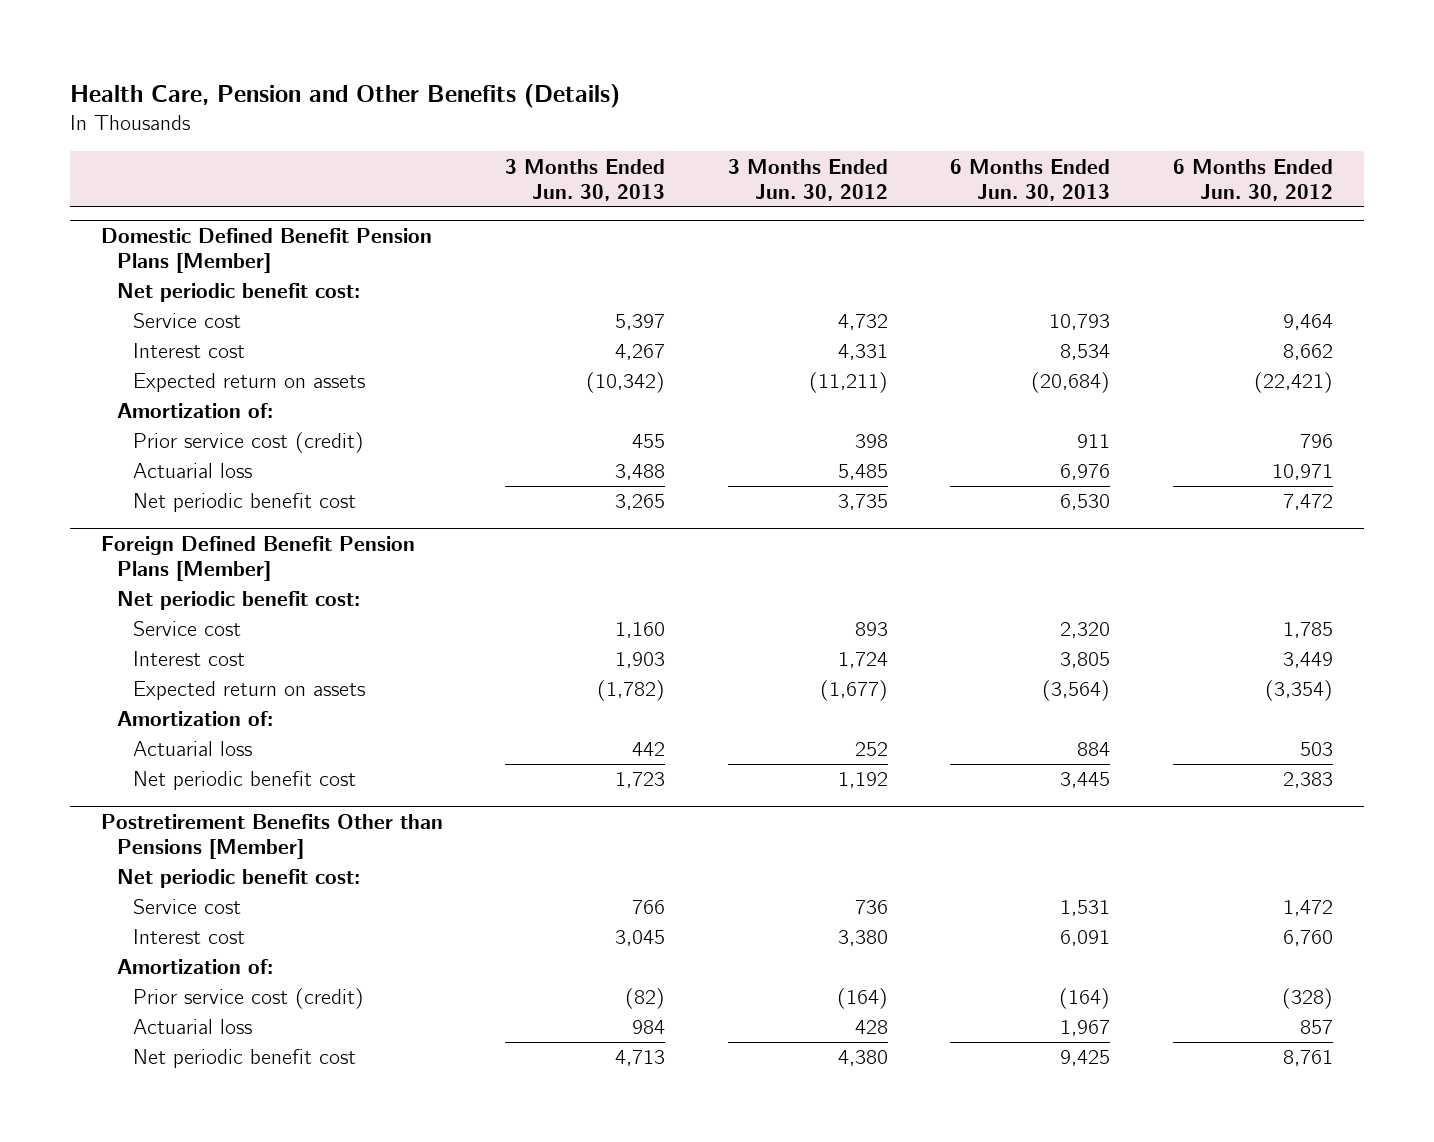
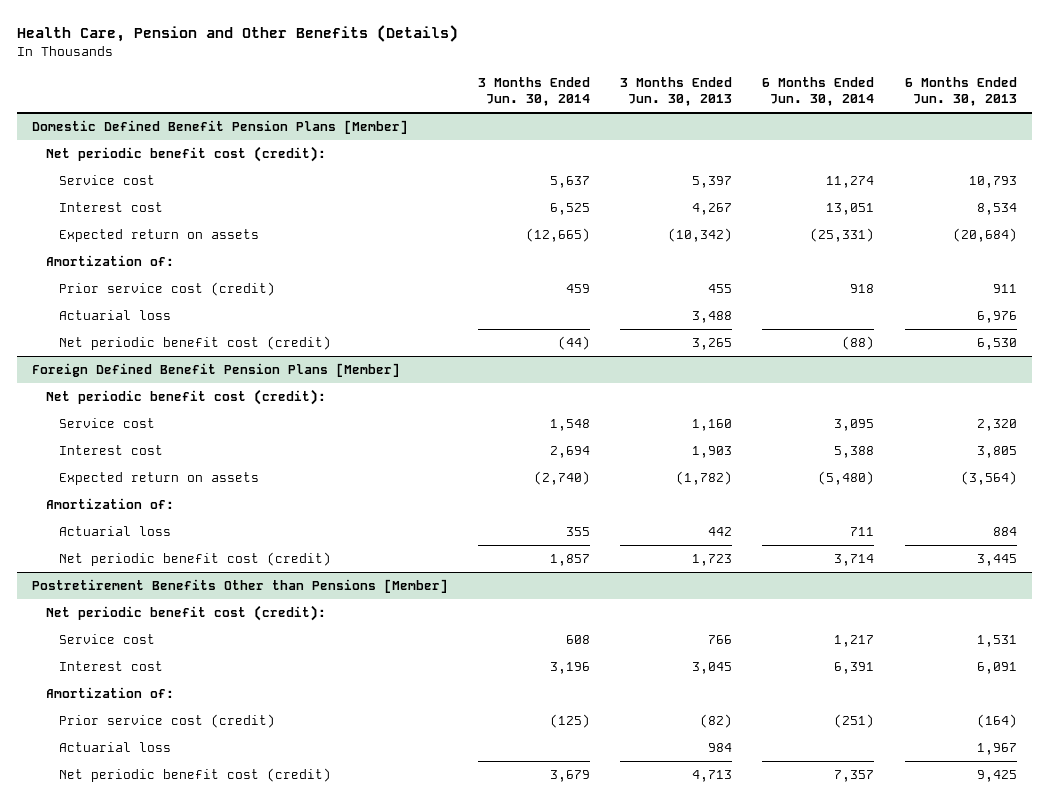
[727,158,888,201] 3 Months Ended Jun. 30, 2012 -> none
[1172,158,1333,201] 6 Months Ended Jun. 30, 2012 -> none
none -> [478,76,591,107] 3 Months Ended Jun. 30, 2014
none -> [762,76,875,107] 6 Months Ended Jun. 30, 2014
[117,283,361,303] Net periodic benefit cost: -> [45,146,326,163] Net periodic benefit cost (credit):
[133,493,357,513] Net periodic benefit cost -> [59,336,332,351] Net periodic benefit cost (credit)
[117,591,361,611] Net periodic benefit cost: -> [45,389,326,406] Net periodic benefit cost (credit):
[133,771,357,791] Net periodic benefit cost -> [59,552,332,567] Net periodic benefit cost (credit)
[117,869,361,889] Net periodic benefit cost: -> [45,605,326,622] Net periodic benefit cost (credit):
[133,1049,357,1069] Net periodic benefit cost -> [59,768,332,783] Net periodic benefit cost (credit)

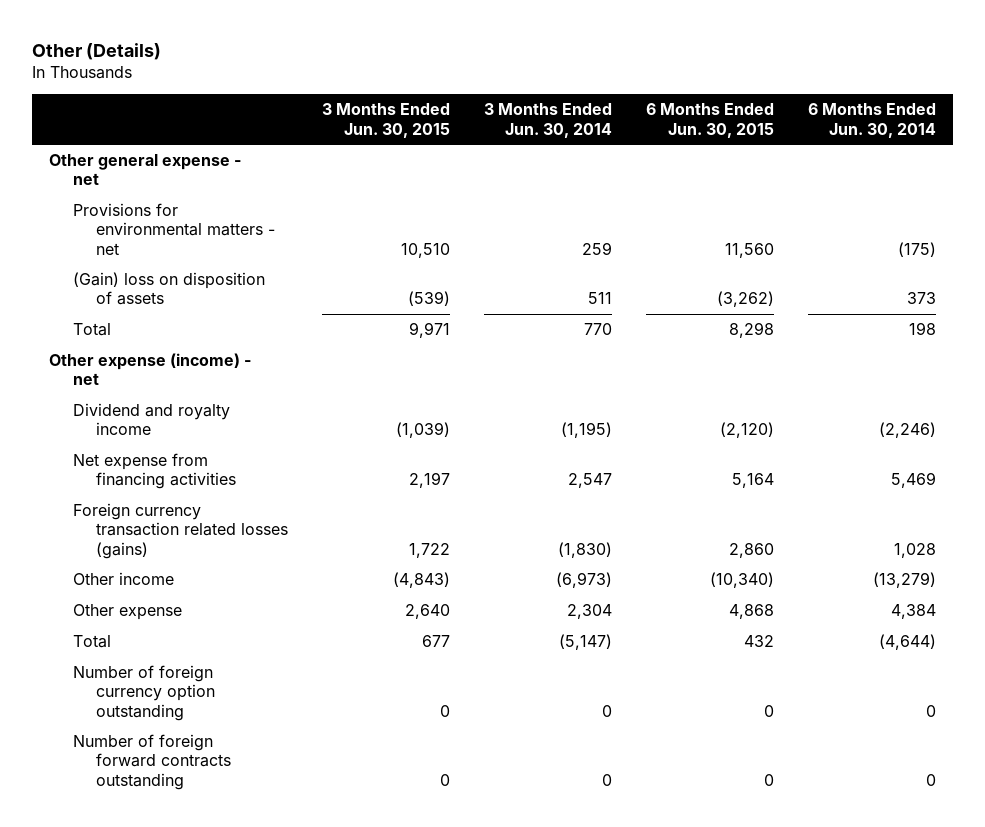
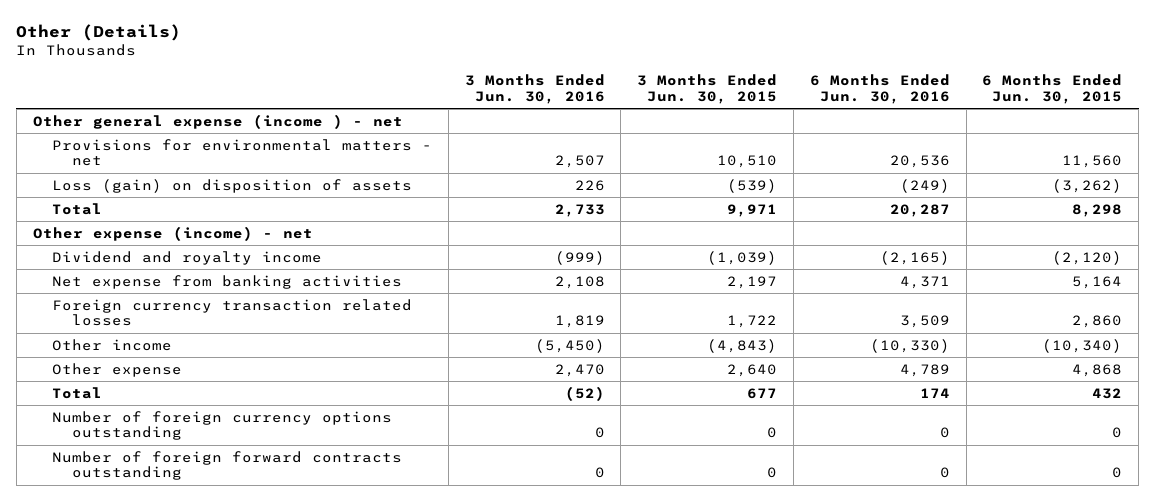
[483,103,612,138] 3 Months Ended Jun. 30, 2014 -> none
[807,103,936,138] 6 Months Ended Jun. 30, 2014 -> none
none -> [464,74,605,104] 3 Months Ended Jun. 30, 2016
none -> [809,74,950,104] 6 Months Ended Jun. 30, 2016
[49,154,242,186] Other general expense - net -> [32,113,403,129] Other general expense (income ) - net
[72,272,265,306] (Gain) loss on disposition of assets -> [52,178,413,193] Loss (gain) on disposition of assets
[72,453,237,490] Net expense from financing activities -> [52,274,403,289] Net expense from banking activities
[72,503,289,559] Foreign currency transaction related losses (gains) -> [52,298,413,327] Foreign currency transaction related losses
[72,665,216,721] Number of foreign currency option outstanding -> [52,410,393,441] Number of foreign currency options outstanding

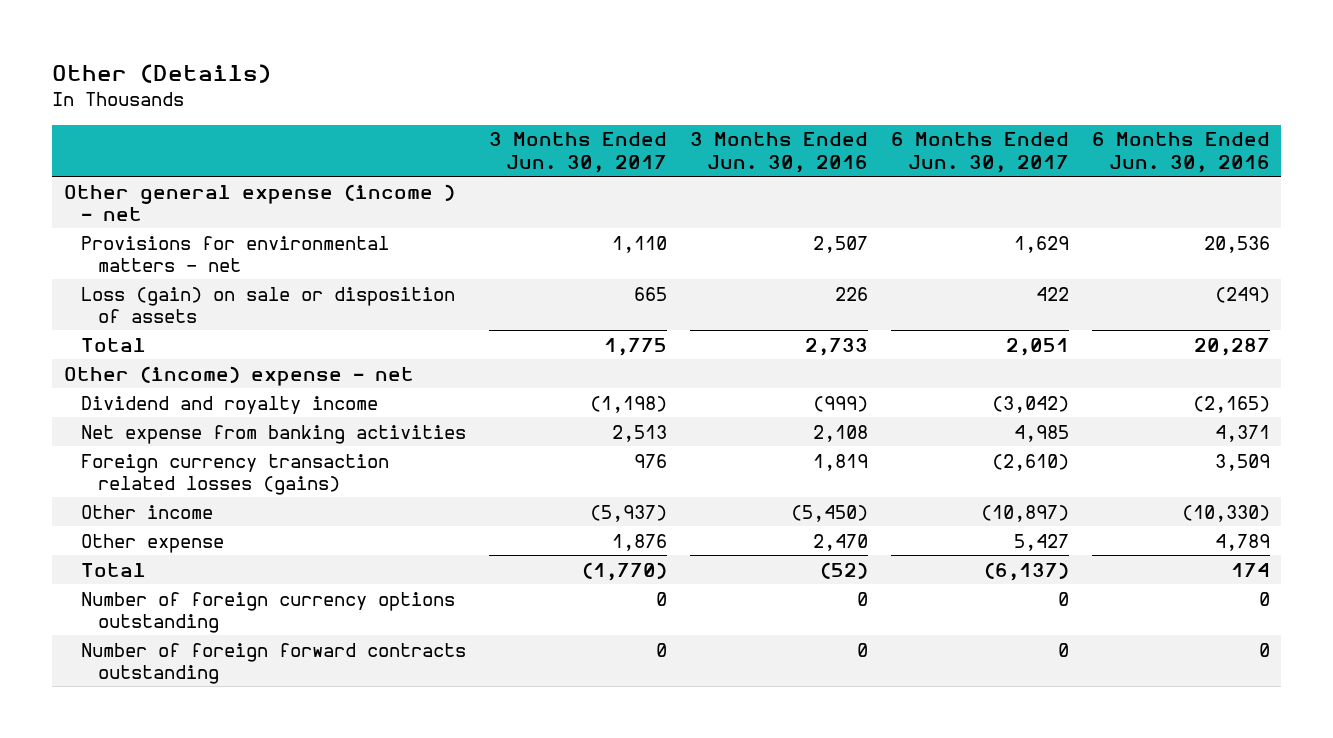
[637,74,778,104] 3 Months Ended Jun. 30, 2015 -> none
[982,74,1123,104] 6 Months Ended Jun. 30, 2015 -> none
none -> [488,132,667,173] 3 Months Ended Jun. 30, 2017
none -> [890,132,1069,173] 6 Months Ended Jun. 30, 2017
[52,178,413,193] Loss (gain) on disposition of assets -> [80,286,455,324] Loss (gain) on sale or disposition of assets
[32,225,313,241] Other expense (income) - net -> [63,365,414,386] Other (income) expense - net
[52,298,413,327] Foreign currency transaction related losses -> [80,453,389,496] Foreign currency transaction related losses (gains)

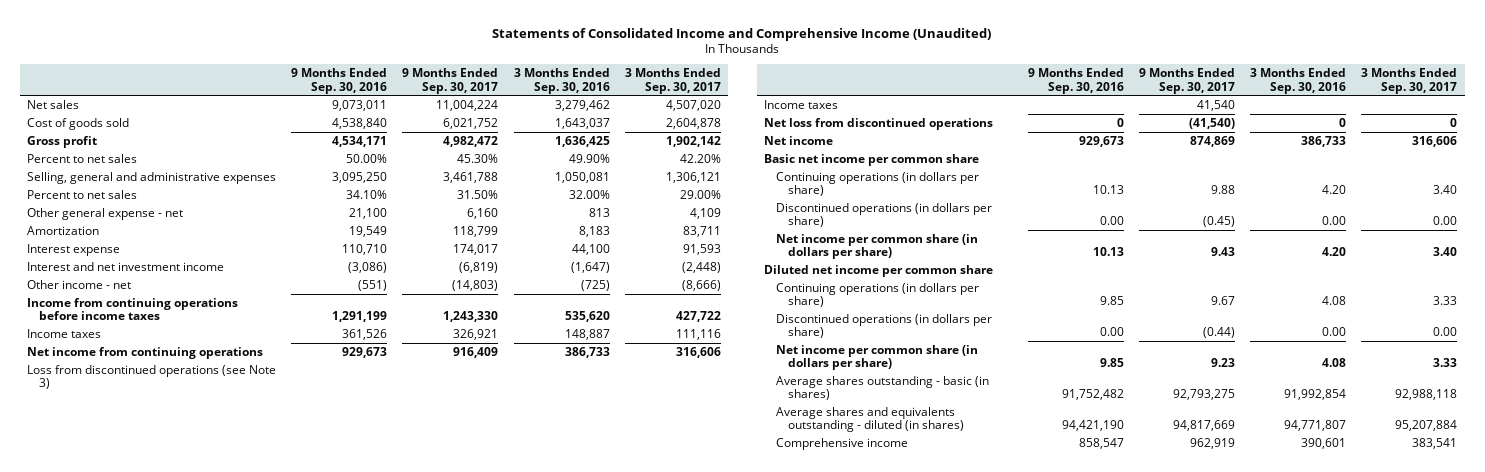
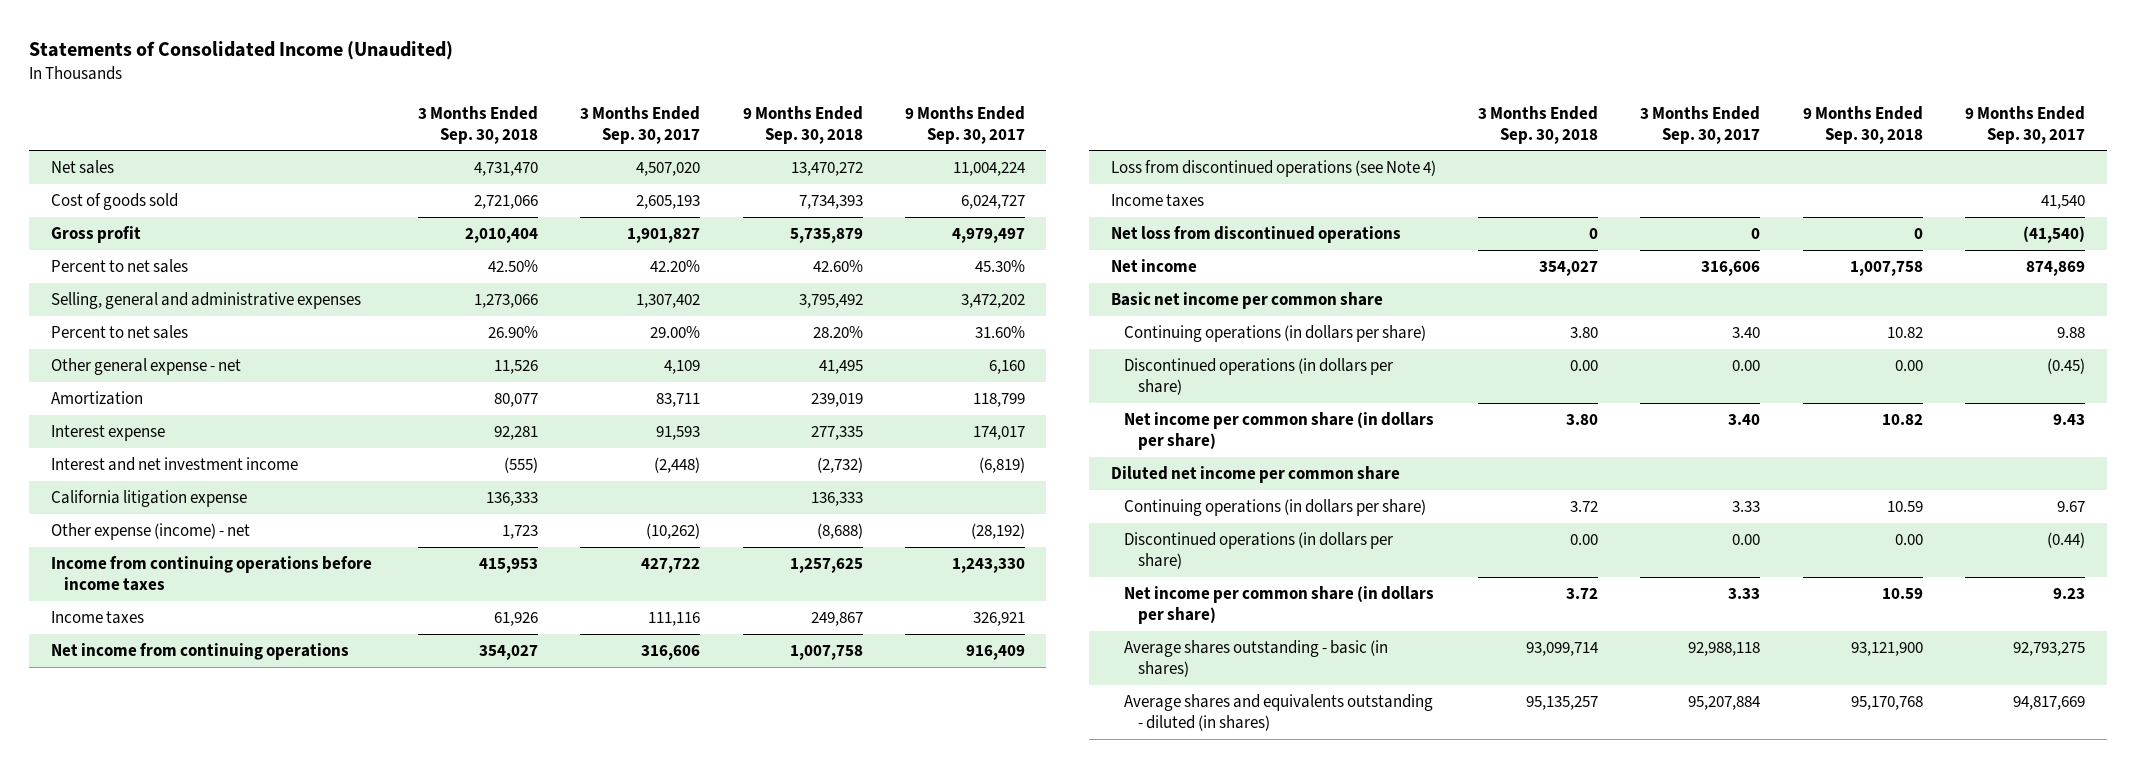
[492,27,992,41] Statements of Consolidated Income and Comprehensive Income (Unaudited) -> [29,41,454,61] Statements of Consolidated Income (Unaudited)
[291,68,388,94] 9 Months Ended Sep. 30, 2016 -> none
[513,68,610,94] 3 Months Ended Sep. 30, 2016 -> none
none -> [417,105,538,144] 3 Months Ended Sep. 30, 2018
none -> [742,105,863,144] 9 Months Ended Sep. 30, 2018
[443,117,499,129] 6,021,752 -> [961,195,1026,210] 6,024,727
[665,117,721,129] 2,604,878 -> [636,195,701,210] 2,605,193
[443,135,499,147] 4,982,472 -> [952,228,1026,244] 4,979,497
[665,135,721,147] 1,902,142 -> [627,228,701,244] 1,901,827
[443,171,499,183] 3,461,788 -> [961,294,1026,309] 3,472,202
[665,171,721,183] 1,306,121 -> [636,294,701,309] 1,307,402
[457,189,499,199] 31.50% -> [975,326,1026,339] 31.60%
none -> [50,490,247,508] California litigation expense
[27,279,132,289] Other income - net -> [50,523,250,541] Other expense (income) - net
[452,279,499,291] (14,803) -> [971,523,1026,540] (28,192)
[681,279,721,291] (8,666) -> [646,523,701,540] (10,262)
[27,364,277,390] Loss from discontinued operations (see Note 3) -> [1110,160,1436,178] Loss from discontinued operations (see Note 4)
[776,437,909,450] Comprehensive income -> none

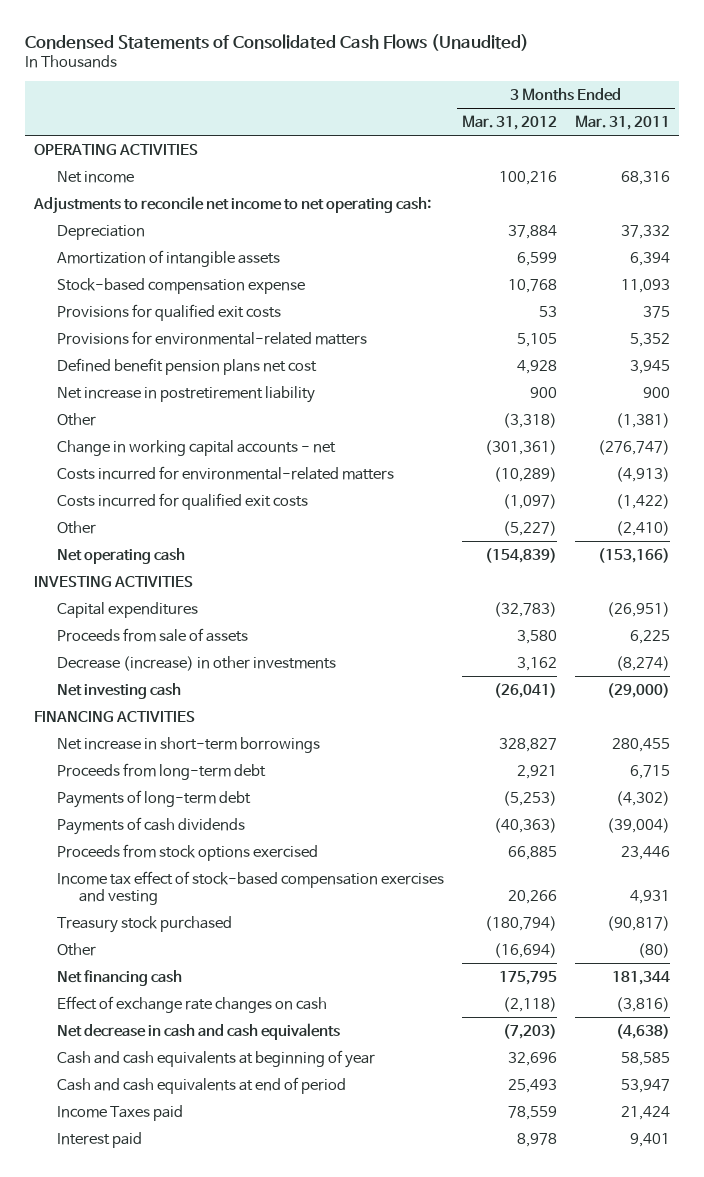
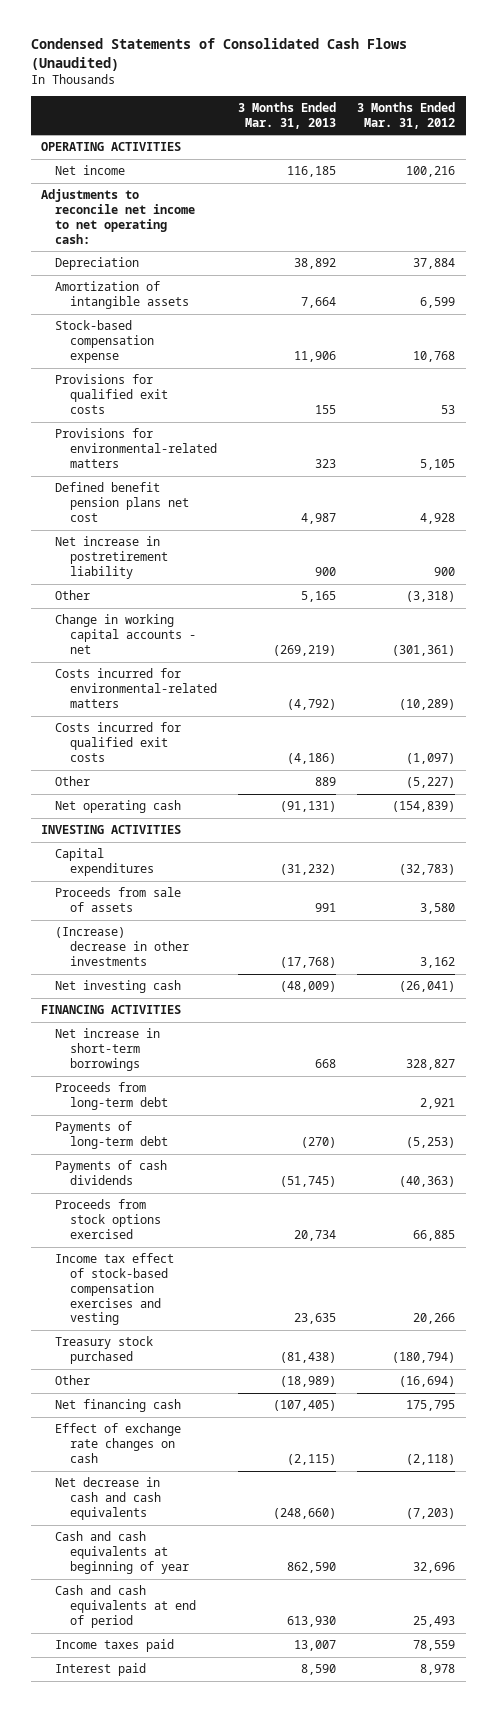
[575,114,671,130] Mar. 31, 2011 -> none
none -> [237,101,336,129] 3 Months Ended Mar. 31, 2013
[56,655,336,671] Decrease (increase) in other investments -> [55,927,189,966] (Increase) decrease in other investments
[56,1104,183,1121] Income Taxes paid -> [55,1639,175,1653] Income taxes paid

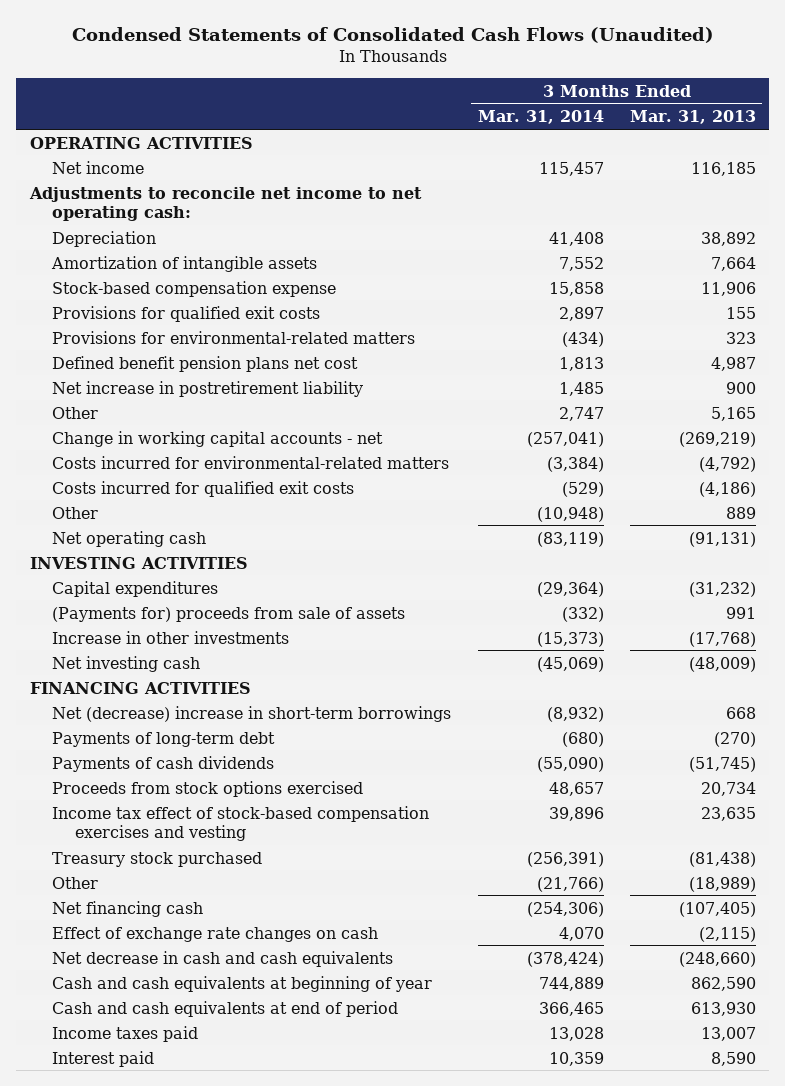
[356,101,455,129] 3 Months Ended Mar. 31, 2012 -> none
none -> [477,110,604,125] Mar. 31, 2014
[55,887,182,913] Proceeds from sale of assets -> [52,606,406,622] (Payments for) proceeds from sale of assets
[55,927,189,966] (Increase) decrease in other investments -> [52,630,290,644] Increase in other investments
[55,1082,168,1111] Proceeds from long-term debt -> none
[55,1028,161,1071] Net increase in short-term borrowings -> [52,705,452,722] Net (decrease) increase in short-term borrowings

